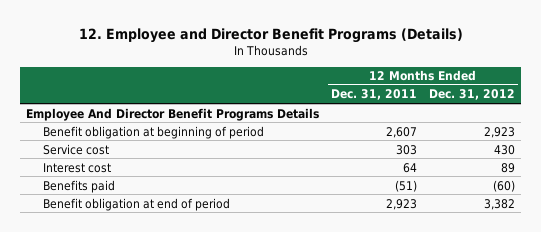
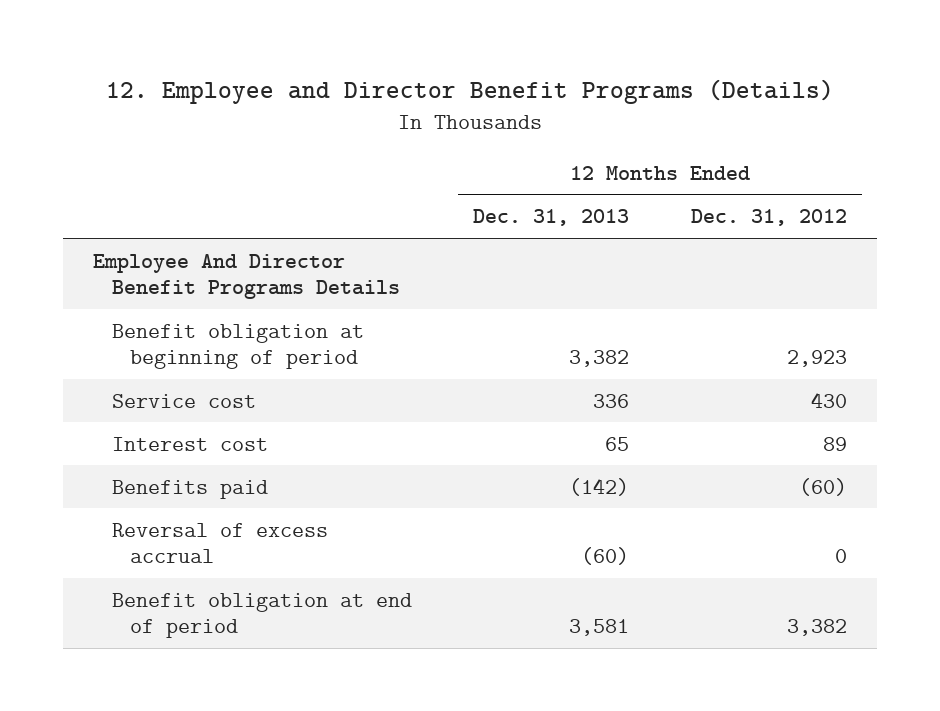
[331,89,418,101] Dec. 31, 2011 -> none
none -> [473,209,630,227] Dec. 31, 2013
none -> [111,522,328,564] Reversal of excess accrual

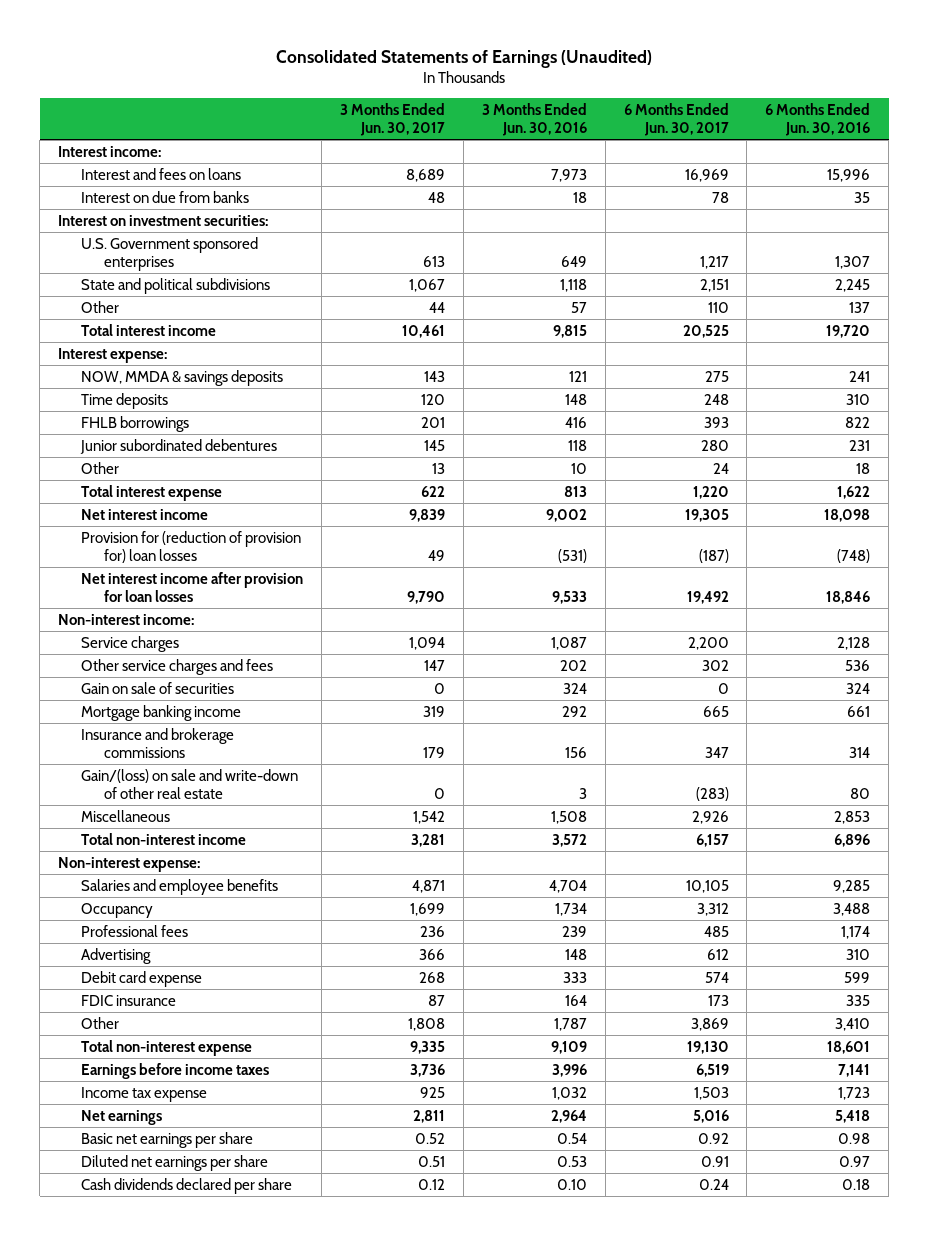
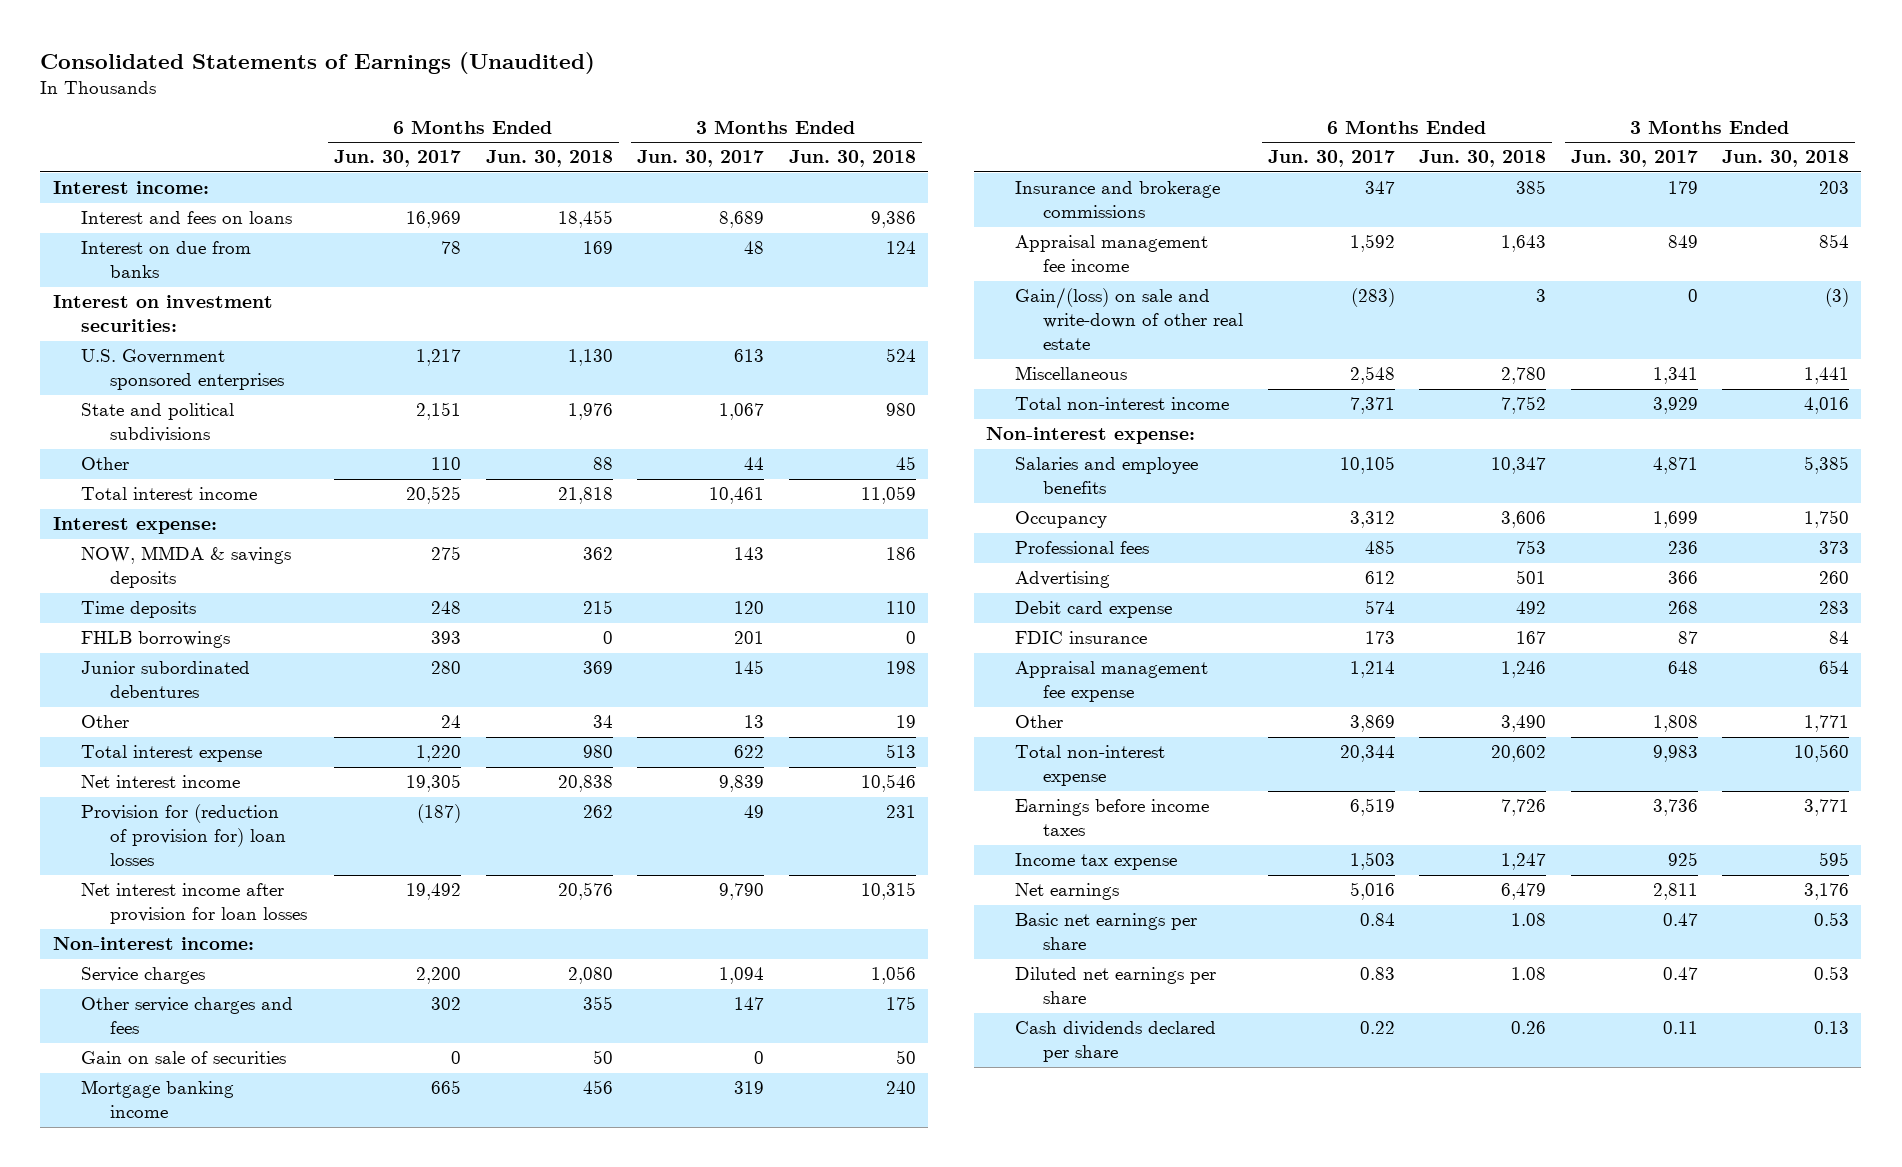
[481,103,587,137] 3 Months Ended Jun. 30, 2016 -> none
[765,103,871,137] 6 Months Ended Jun. 30, 2016 -> none
none -> [485,150,613,168] Jun. 30, 2018
none -> [788,150,916,168] Jun. 30, 2018
none -> [1014,235,1208,273] Appraisal management fee income
[412,810,445,824] 1,542 -> [1652,367,1698,385] 1,341
[691,810,729,824] 2,926 -> [1349,366,1395,385] 2,548
[410,833,445,847] 3,281 -> [1652,397,1698,415] 3,929
[695,833,729,847] 6,157 -> [1349,397,1395,415] 7,371
none -> [1014,661,1208,703] Appraisal management fee expense
[409,1040,445,1054] 9,335 -> [1652,745,1698,763] 9,983
[686,1040,729,1054] 19,130 -> [1339,745,1395,763] 20,344
[414,1132,445,1144] 0.52 -> [1662,913,1698,927] 0.47
[697,1132,729,1144] 0.92 -> [1359,913,1395,927] 0.84
[417,1155,445,1167] 0.51 -> [1662,967,1698,981] 0.47
[700,1155,729,1167] 0.91 -> [1359,967,1395,981] 0.83
[417,1178,445,1190] 0.12 -> [1662,1021,1698,1035] 0.11
[698,1178,729,1190] 0.24 -> [1359,1021,1395,1035] 0.22

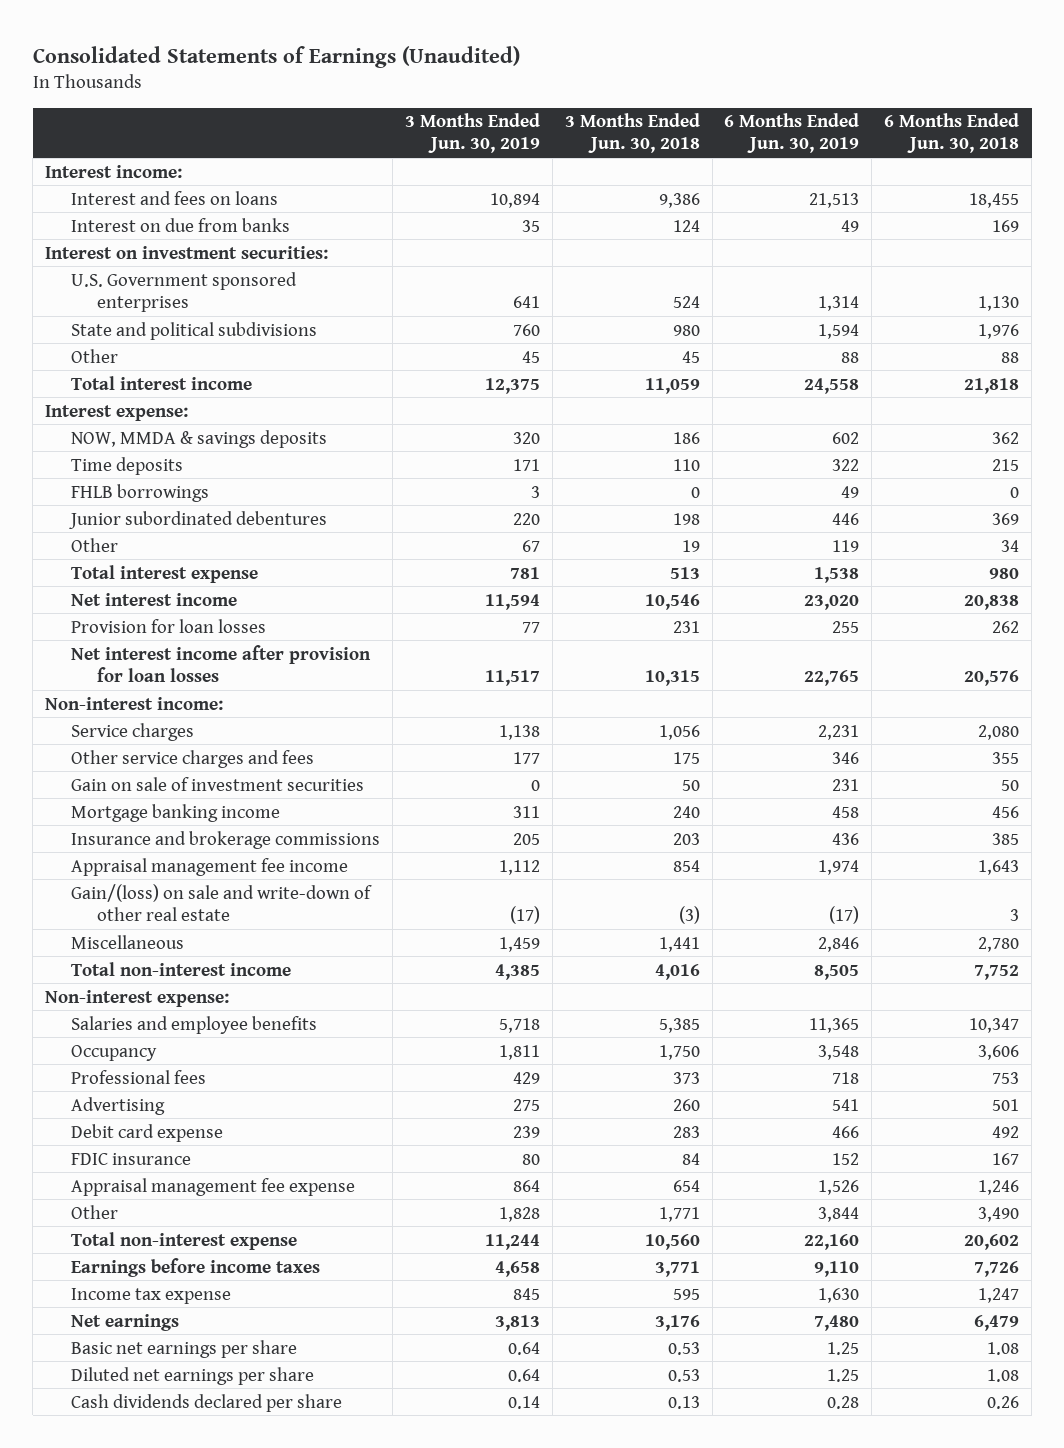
[334,150,462,168] Jun. 30, 2017 -> none
[637,150,765,168] Jun. 30, 2017 -> none
none -> [404,113,540,154] 3 Months Ended Jun. 30, 2019
none -> [724,113,860,154] 6 Months Ended Jun. 30, 2019
[81,804,286,867] Provision for (reduction of provision for) loan losses -> [71,618,267,633] Provision for loan losses
[81,1051,287,1065] Gain on sale of securities -> [71,776,365,791] Gain on sale of investment securities

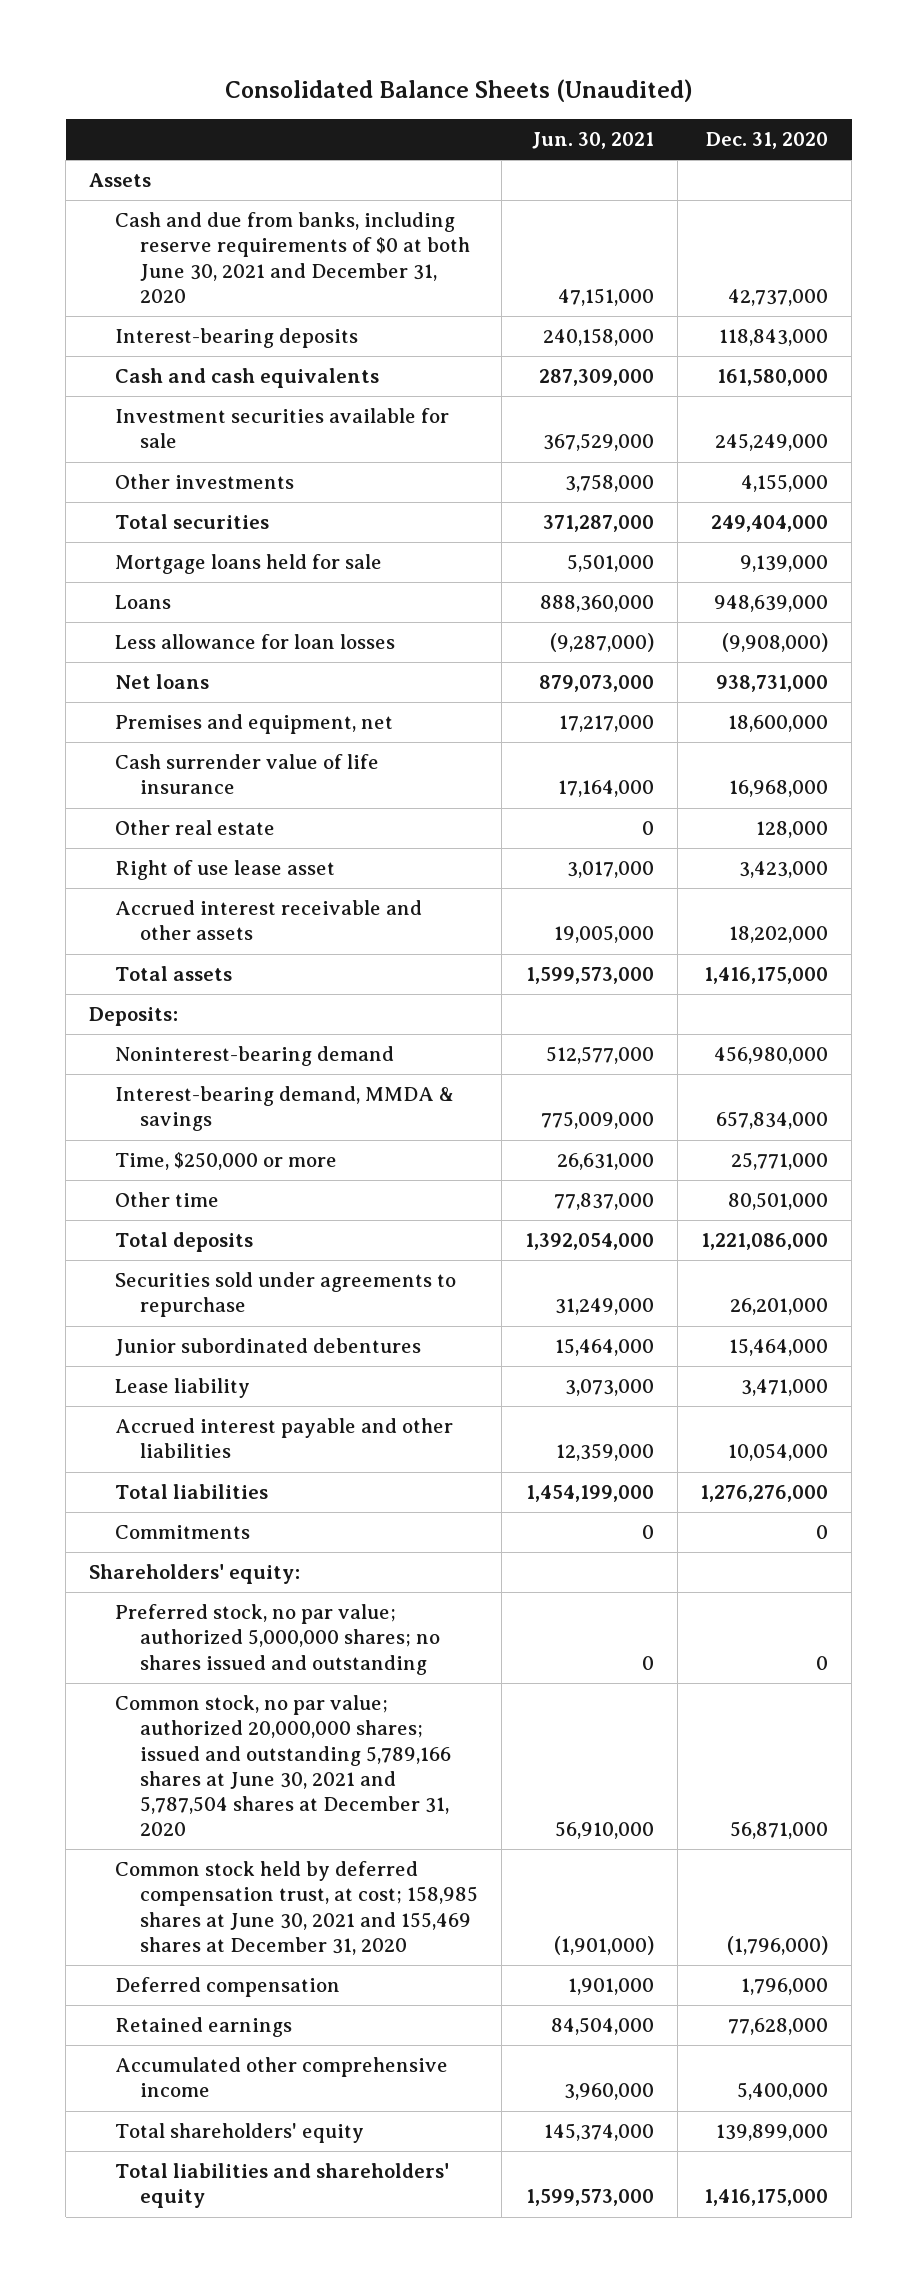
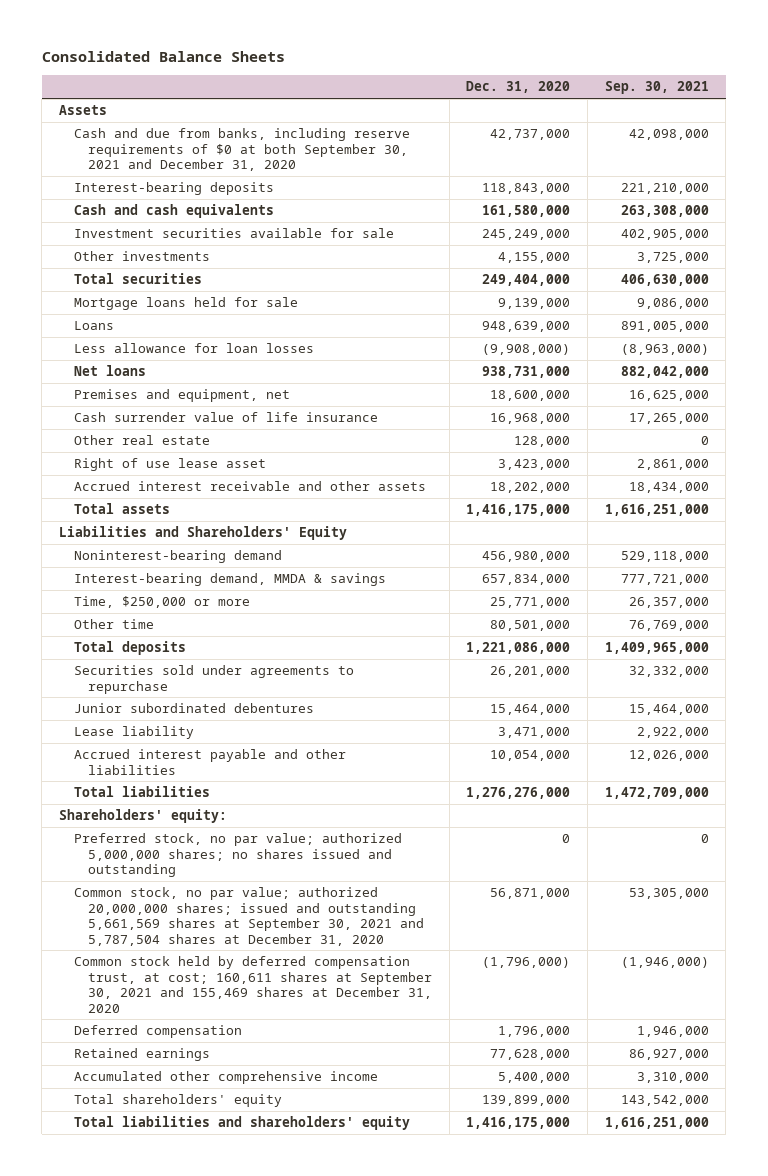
[224,79,693,103] Consolidated Balance Sheets (Unaudited) -> [41,51,285,63] Consolidated Balance Sheets
[531,132,654,150] Jun. 30, 2021 -> none
none -> [604,81,709,95] Sep. 30, 2021
[114,212,471,303] Cash and due from banks, including reserve requirements of $0 at both June 30, 2021 and December 31, 2020 -> [73,128,410,172] Cash and due from banks, including reserve requirements of $0 at both September 30, 2021 and December 31, 2020
[89,1007,179,1027] Deposits: -> none
none -> [59,526,348,541] Liabilities and Shareholders' Equity
[114,1525,250,1540] Commitments -> none
[114,1695,452,1836] Common stock, no par value; authorized 20,000,000 shares; issued and outstanding 5,789,166 shares at June 30, 2021 and 5,787,504 shares at December 31, 2020 -> [73,887,425,946] Common stock, no par value; authorized 20,000,000 shares; issued and outstanding 5,661,569 shares at September 30, 2021 and 5,787,504 shares at December 31, 2020
[114,1861,479,1955] Common stock held by deferred compensation trust, at cost; 158,985 shares at June 30, 2021 and 155,469 shares at December 31, 2020 -> [73,956,433,1013] Common stock held by deferred compensation trust, at cost; 160,611 shares at September 30, 2021 and 155,469 shares at December 31, 2020

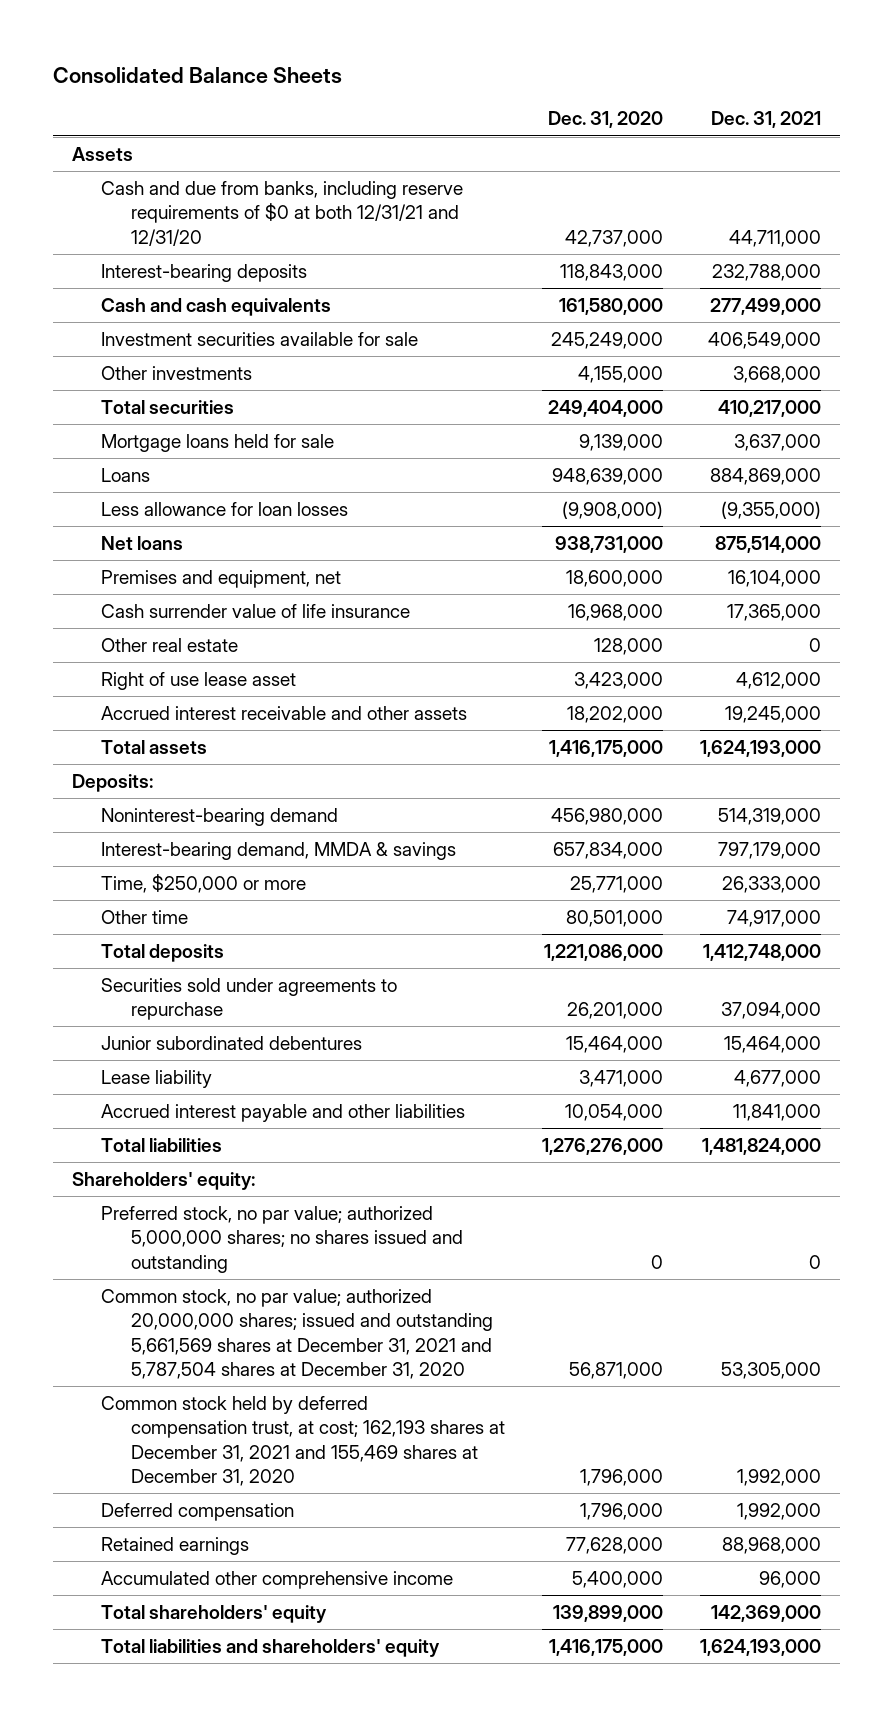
[604,81,709,95] Sep. 30, 2021 -> none
none -> [711,111,822,129] Dec. 31, 2021
[73,128,410,172] Cash and due from banks, including reserve requirements of $0 at both September 30, 2021 and December 31, 2020 -> [101,180,464,246] Cash and due from banks, including reserve requirements of $0 at both 12/31/21 and 12/31/20
[59,526,348,541] Liabilities and Shareholders' Equity -> none
none -> [72,773,154,792] Deposits:
[73,887,425,946] Common stock, no par value; authorized 20,000,000 shares; issued and outstanding 5,661,569 shares at September 30, 2021 and 5,787,504 shares at December 31, 2020 -> [101,1288,493,1379] Common stock, no par value; authorized 20,000,000 shares; issued and outstanding 5,661,569 shares at December 31, 2021 and 5,787,504 shares at December 31, 2020
[73,956,433,1013] Common stock held by deferred compensation trust, at cost; 160,611 shares at September 30, 2021 and 155,469 shares at December 31, 2020 -> [101,1395,505,1486] Common stock held by deferred compensation trust, at cost; 162,193 shares at December 31, 2021 and 155,469 shares at December 31, 2020
[482,957,571,969] (1,796,000) -> [580,1468,664,1486] 1,796,000

